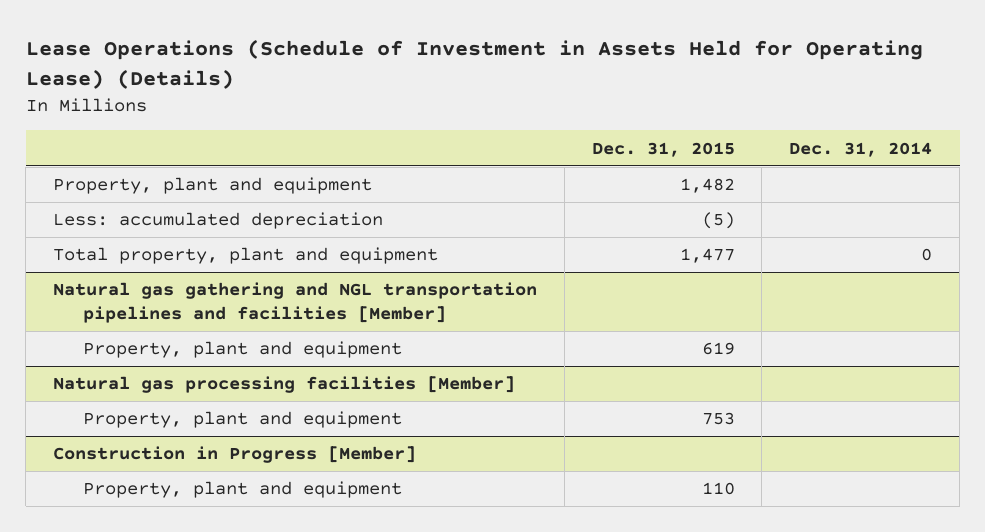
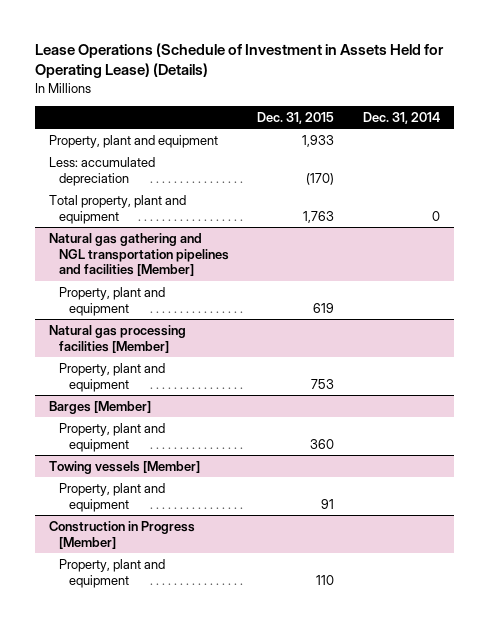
[679,178,735,194] 1,482 -> [302,134,335,147] 1,933
[701,212,735,230] (5) -> [306,172,335,185] (170)
[679,248,735,264] 1,477 -> [303,210,335,223] 1,763
none -> [49,400,152,414] Barges [Member]
none -> [59,422,166,452] Property, plant and equipment
none -> [49,460,201,474] Towing vessels [Member]
none -> [59,482,166,512] Property, plant and equipment

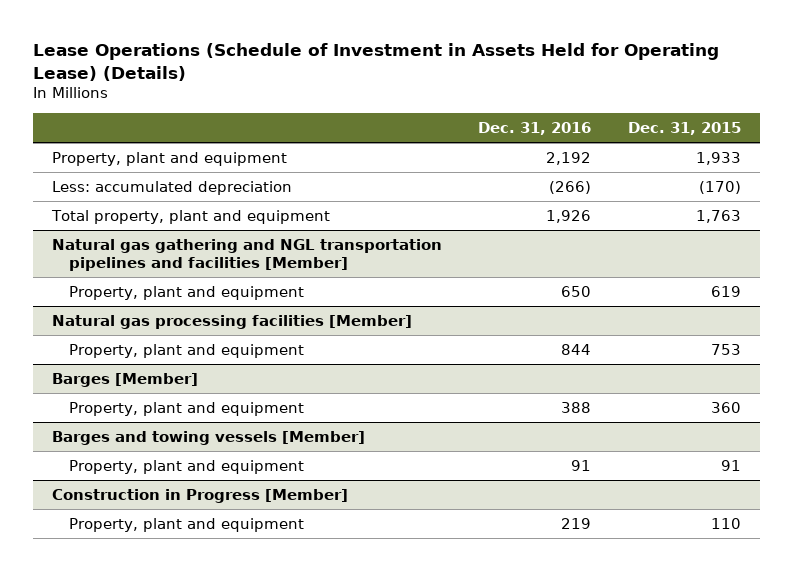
[362,111,440,124] Dec. 31, 2014 -> none
none -> [478,122,592,136] Dec. 31, 2016
[49,460,201,474] Towing vessels [Member] -> [51,431,365,446] Barges and towing vessels [Member]

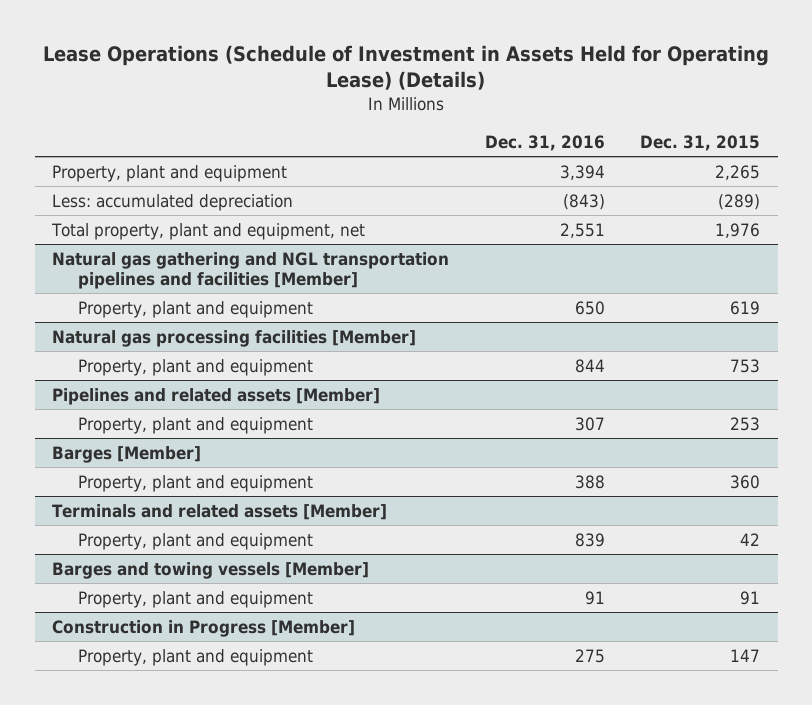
[546,152,592,166] 2,192 -> [559,164,605,180] 3,394
[696,152,742,166] 1,933 -> [714,164,760,180] 2,265
[549,181,592,195] (266) -> [562,193,605,210] (843)
[699,181,742,195] (170) -> [717,193,760,210] (289)
[50,210,330,225] Total property, plant and equipment -> [51,222,366,240] Total property, plant and equipment, net
[546,210,592,224] 1,926 -> [559,222,605,238] 2,551
[696,210,742,224] 1,763 -> [714,222,760,238] 1,976
none -> [52,387,381,405] Pipelines and related assets [Member]
none -> [78,416,314,434] Property, plant and equipment
none -> [52,503,388,520] Terminals and related assets [Member]
none -> [78,532,314,550] Property, plant and equipment
[561,518,592,530] 219 -> [574,648,605,663] 275
[711,518,742,530] 110 -> [729,648,760,662] 147

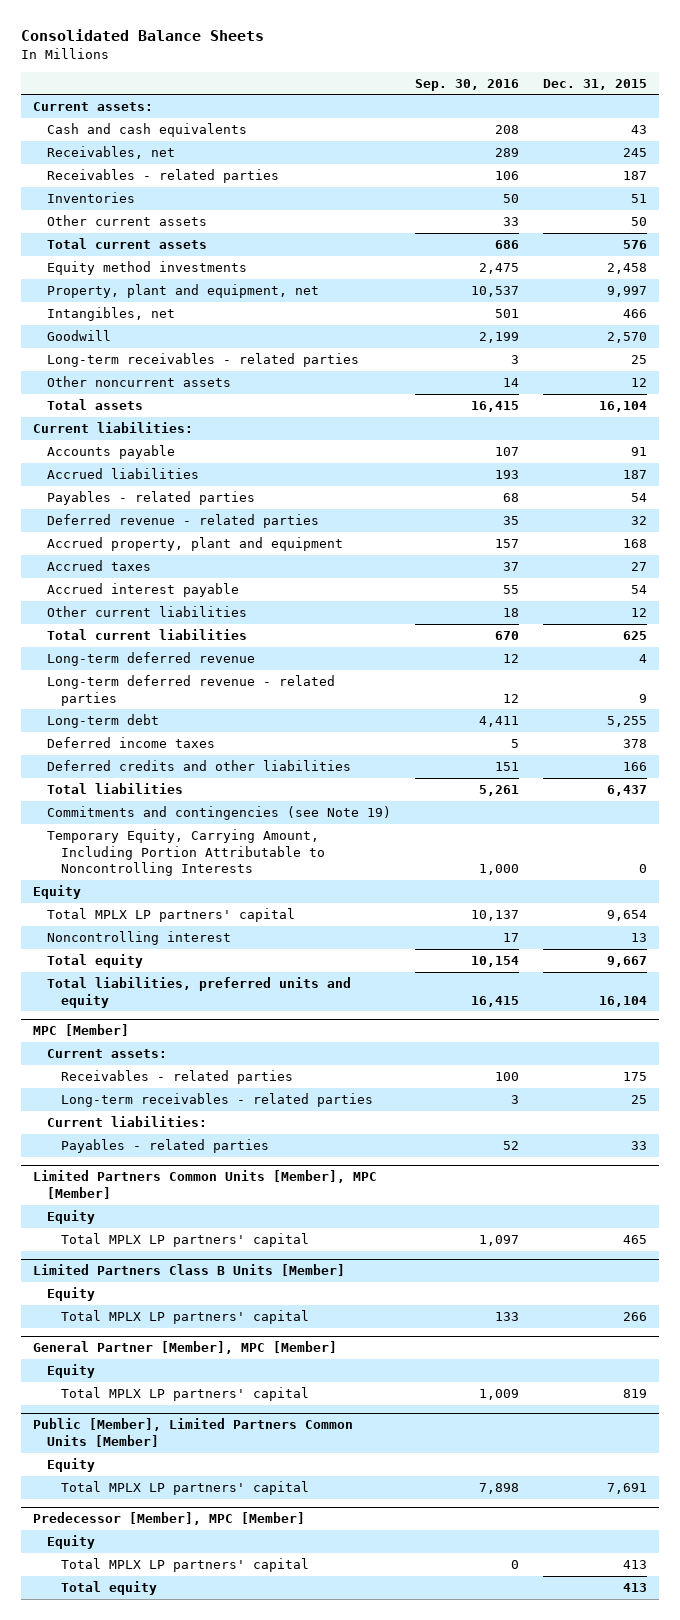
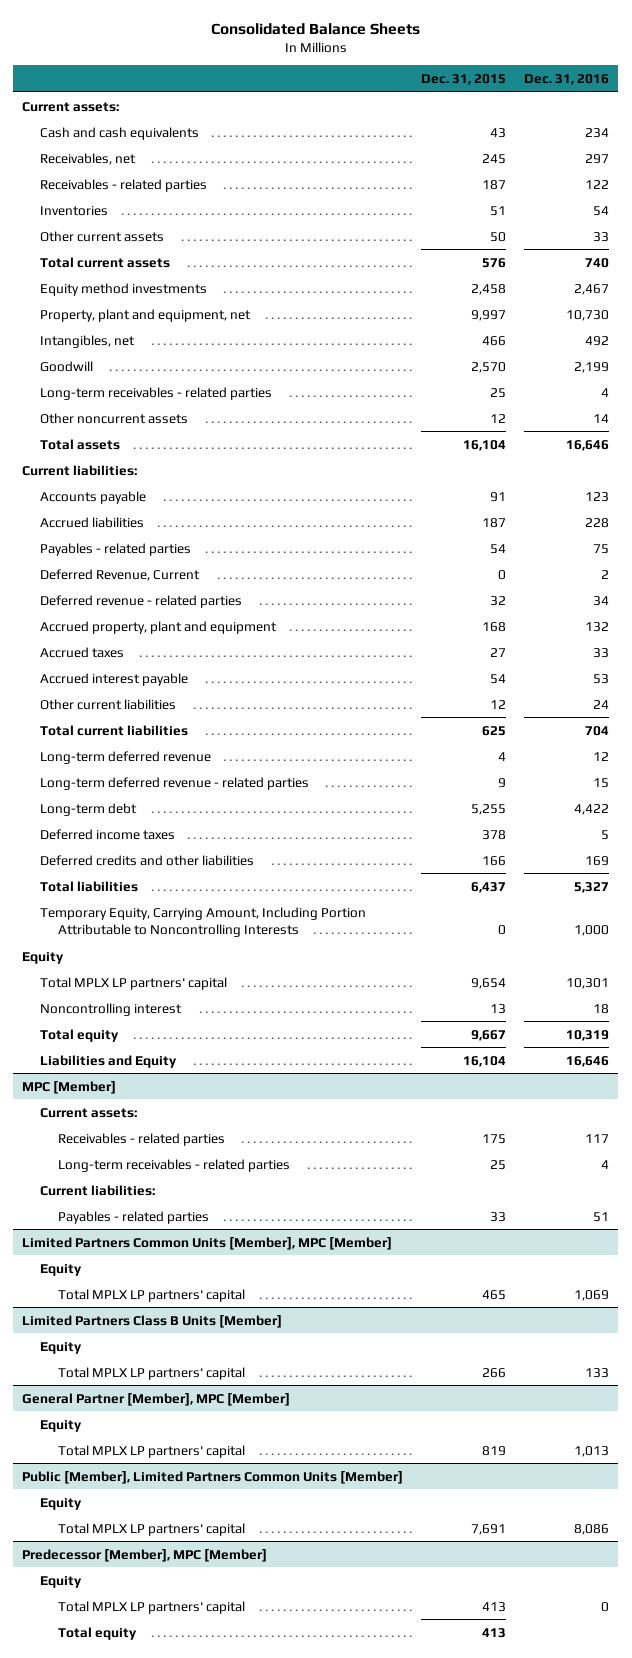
[415,78,520,91] Sep. 30, 2016 -> none
none -> [524,73,610,85] Dec. 31, 2016
none -> [39,568,200,581] Deferred Revenue, Current
[47,806,392,821] Commitments and contingencies (see Note 19) -> none
[47,977,352,1008] Total liabilities, preferred units and equity -> [39,1054,177,1068] Liabilities and Equity

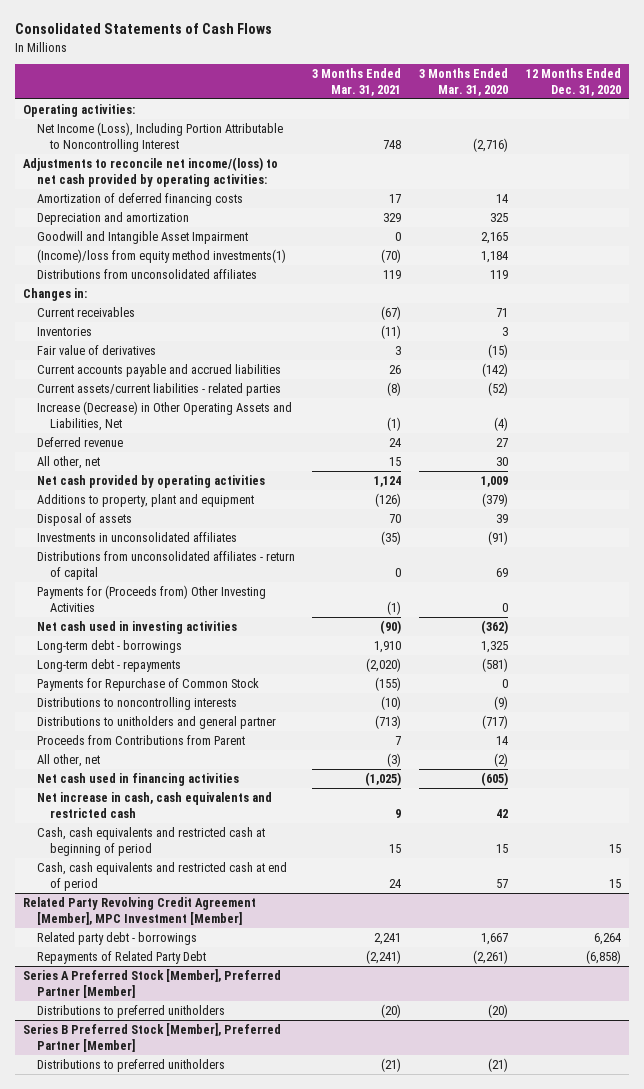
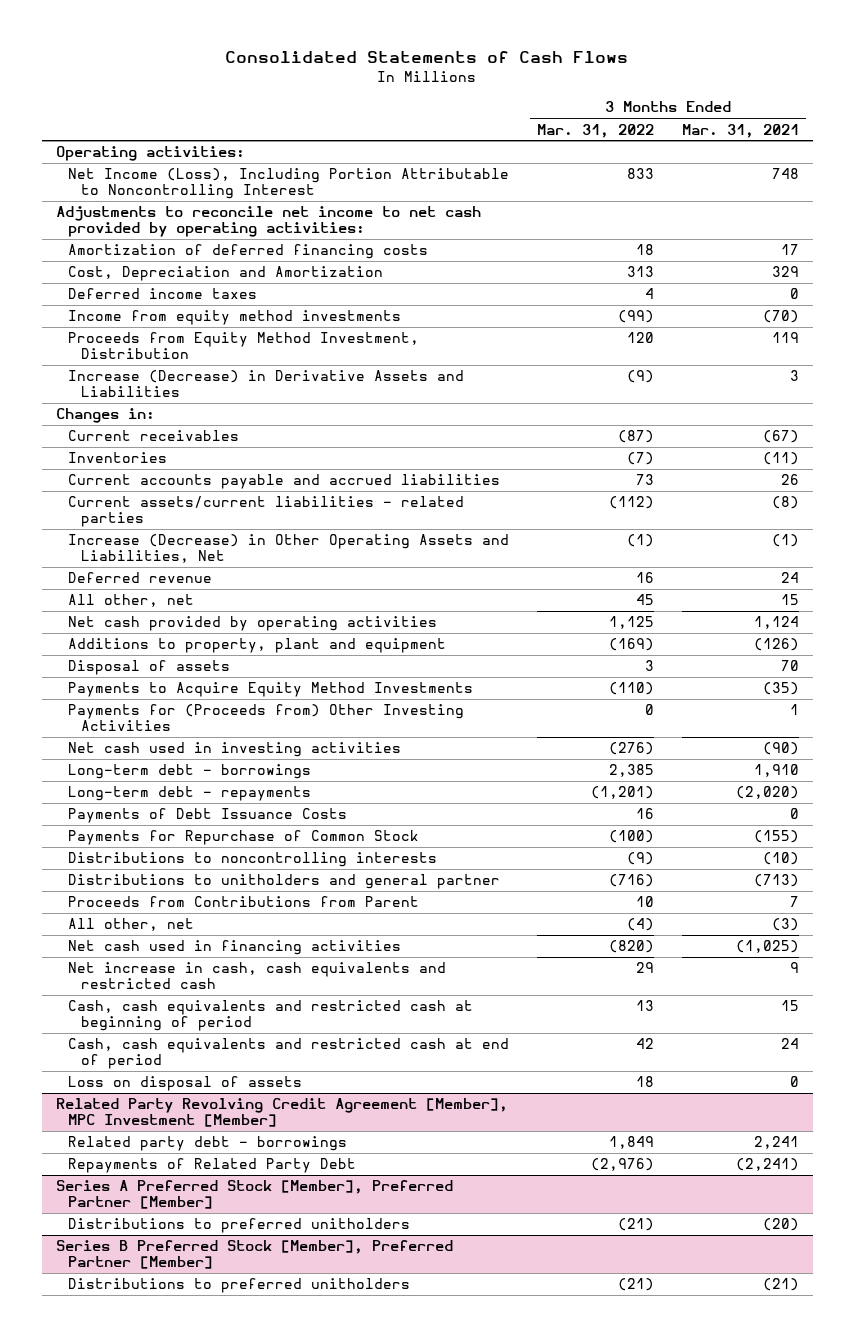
[418,68,508,96] 3 Months Ended Mar. 31, 2020 -> none
[525,68,621,96] 12 Months Ended Dec. 31, 2020 -> none
none -> [536,123,654,138] Mar. 31, 2022
[23,157,279,187] Adjustments to reconcile net income/(loss) to net cash provided by operating activities: -> [55,206,481,238] Adjustments to reconcile net income to net cash provided by operating activities:
[36,231,248,245] Goodwill and Intangible Asset Impairment -> none
[36,212,189,226] Depreciation and amortization -> [68,266,384,282] Cost, Depreciation and Amortization
none -> [68,288,258,300] Deferred income taxes
[36,249,286,264] (Income)/loss from equity method investments(1) -> [68,310,402,326] Income from equity method investments
[36,269,257,280] Distributions from unconsolidated affiliates -> [68,332,420,360] Proceeds from Equity Method Investment, Distribution
none -> [68,370,465,398] Increase (Decrease) in Derivative Assets and Liabilities
[36,345,156,356] Fair value of derivatives -> none
[36,551,295,580] Distributions from unconsolidated affiliates - return of capital -> none
[36,532,237,543] Investments in unconsolidated affiliates -> [68,682,474,698] Payments to Acquire Equity Method Investments
[387,600,402,615] (1) -> [789,704,799,716] 1
none -> [68,808,348,824] Payments of Debt Issuance Costs
none -> [68,1076,303,1092] Loss on disposal of assets

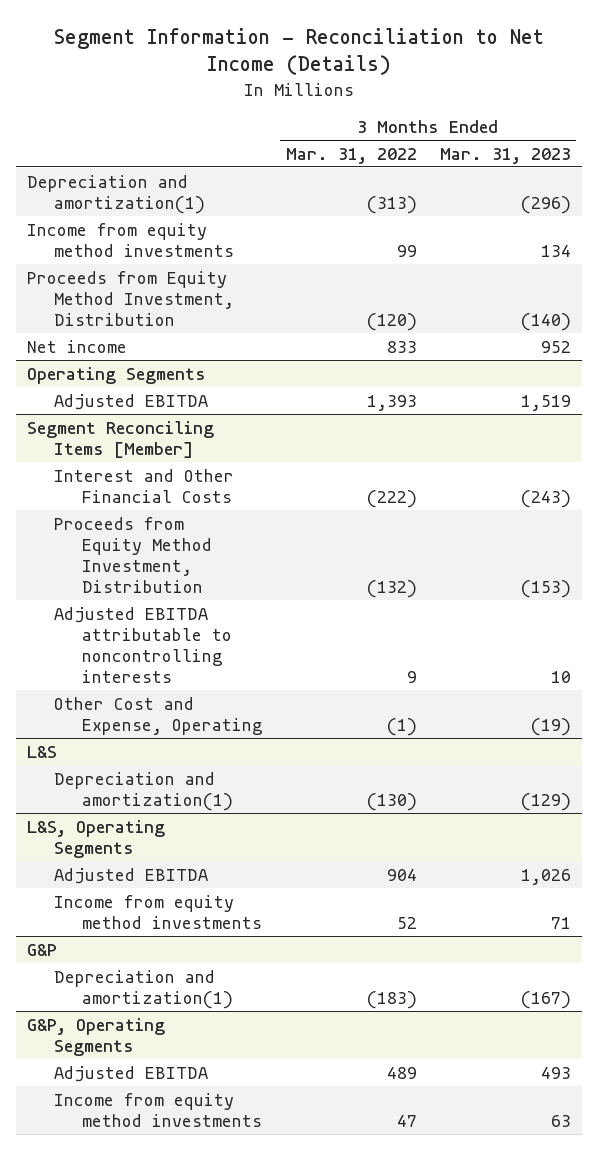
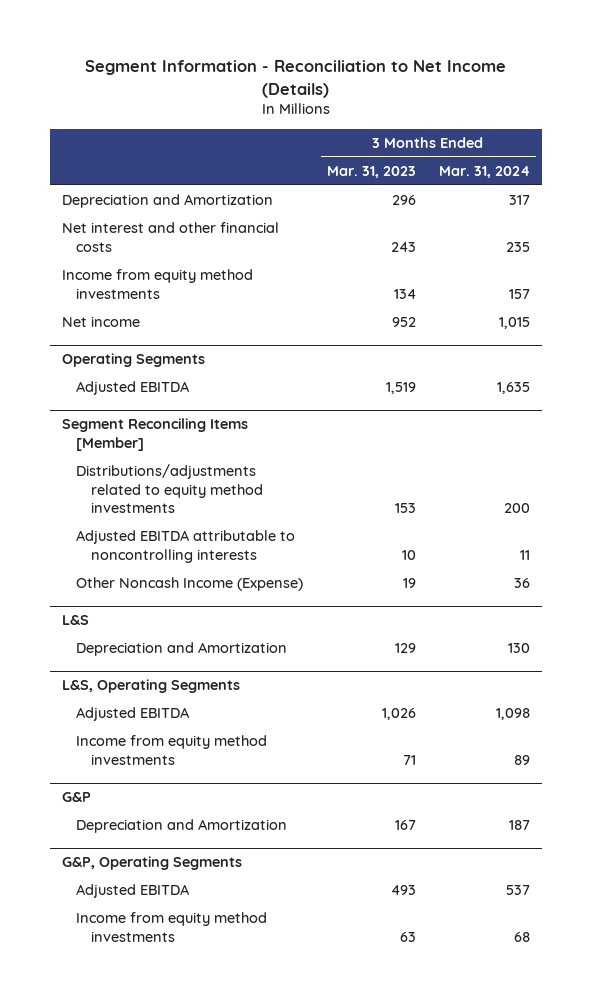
[285,147,417,164] Mar. 31, 2022 -> none
none -> [438,166,530,179] Mar. 31, 2024
[27,174,206,214] Depreciation and amortization(1) -> [61,194,273,209] Depreciation and Amortization
[520,195,571,214] (296) -> [391,195,416,206] 296
none -> [61,222,279,252] Net interest and other financial costs
[27,270,235,327] Proceeds from Equity Method Investment, Distribution -> none
[54,468,235,503] Interest and Other Financial Costs -> none
[54,516,212,594] Proceeds from Equity Method Investment, Distribution -> none
none -> [76,464,263,514] Distributions/adjustments related to equity method investments
[54,696,263,735] Other Cost and Expense, Operating -> none
none -> [76,577,304,592] Other Noncash Income (Expense)
[54,771,233,811] Depreciation and amortization(1) -> [76,642,288,657] Depreciation and Amortization
[520,792,571,811] (129) -> [394,643,416,654] 129
[54,969,233,1009] Depreciation and amortization(1) -> [76,819,288,834] Depreciation and Amortization
[520,990,571,1009] (167) -> [394,820,416,831] 167

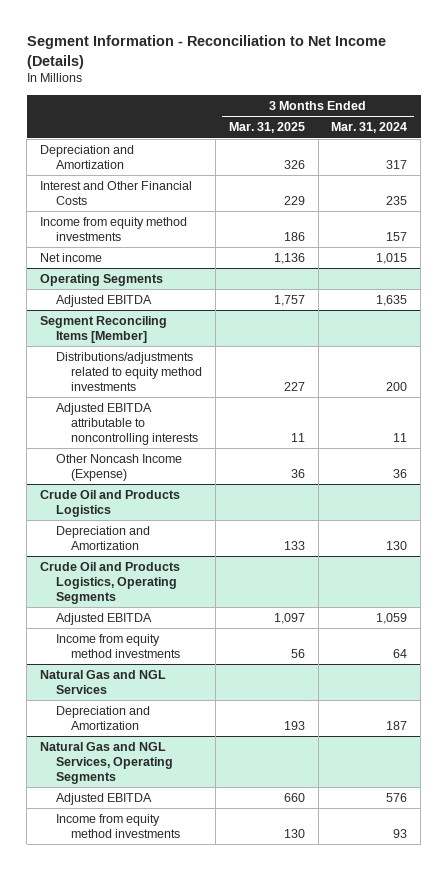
[326,166,416,179] Mar. 31, 2023 -> none
none -> [228,122,305,134] Mar. 31, 2025
[61,222,279,252] Net interest and other financial costs -> [40,181,193,205] Interest and Other Financial Costs
[61,615,89,626] L&S -> none
none -> [40,490,181,517] Crude Oil and Products Logistics
[61,679,240,694] L&S, Operating Segments -> none
[61,792,91,803] G&P -> none
none -> [40,562,181,604] Crude Oil and Products Logistics, Operating Segments
[495,708,530,721] 1,098 -> [376,613,408,625] 1,059
[513,754,530,765] 89 -> [393,648,408,658] 64
none -> [40,670,167,694] Natural Gas and NGL Services
[61,856,242,871] G&P, Operating Segments -> none
none -> [40,742,173,784] Natural Gas and NGL Services, Operating Segments
[505,885,530,896] 537 -> [386,793,408,803] 576
[513,931,530,942] 68 -> [393,828,408,838] 93

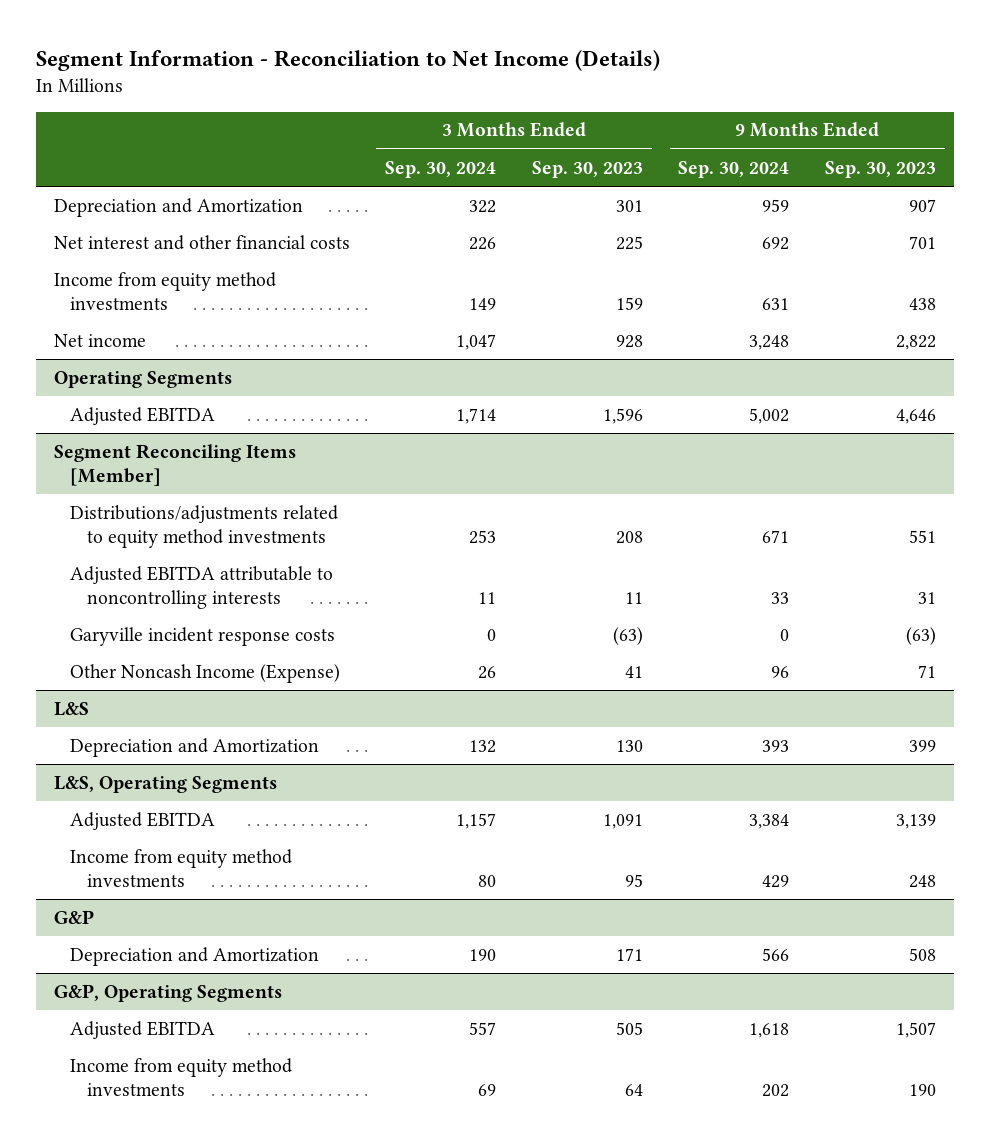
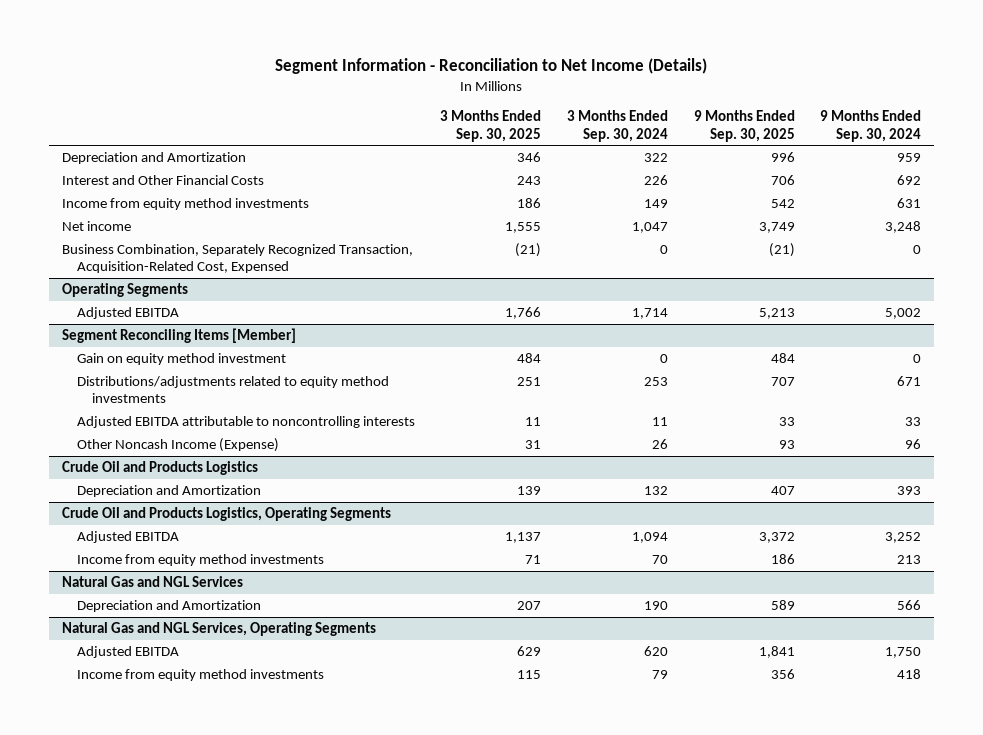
[531,160,643,178] Sep. 30, 2023 -> none
[824,160,936,178] Sep. 30, 2023 -> none
none -> [440,110,542,142] 3 Months Ended Sep. 30, 2025
none -> [693,110,795,142] 9 Months Ended Sep. 30, 2025
[53,234,350,250] Net interest and other financial costs -> [61,175,264,186] Interest and Other Financial Costs
none -> [61,244,413,274] Business Combination, Separately Recognized Transaction, Acquisition-Related Cost, Expensed
none -> [76,353,286,366] Gain on equity method investment
[70,626,336,646] Garyville incident response costs -> none
[53,701,89,716] L&S -> none
none -> [61,461,258,476] Crude Oil and Products Logistics
[53,775,277,793] L&S, Operating Segments -> none
[53,909,94,924] G&P -> none
none -> [61,507,391,522] Crude Oil and Products Logistics, Operating Segments
[456,812,497,829] 1,157 -> [632,532,669,544] 1,094
[749,813,790,829] 3,384 -> [885,532,922,544] 3,252
[478,874,497,887] 80 -> [652,555,669,565] 70
[762,874,790,888] 429 -> [897,555,922,565] 213
none -> [61,576,243,588] Natural Gas and NGL Services
[53,983,282,1002] G&P, Operating Segments -> none
none -> [61,622,376,637] Natural Gas and NGL Services, Operating Segments
[469,1021,497,1035] 557 -> [644,646,669,657] 620
[749,1022,790,1038] 1,618 -> [885,647,922,659] 1,750
[478,1083,497,1096] 69 -> [652,670,669,680] 79
[762,1083,790,1097] 202 -> [897,669,922,680] 418

